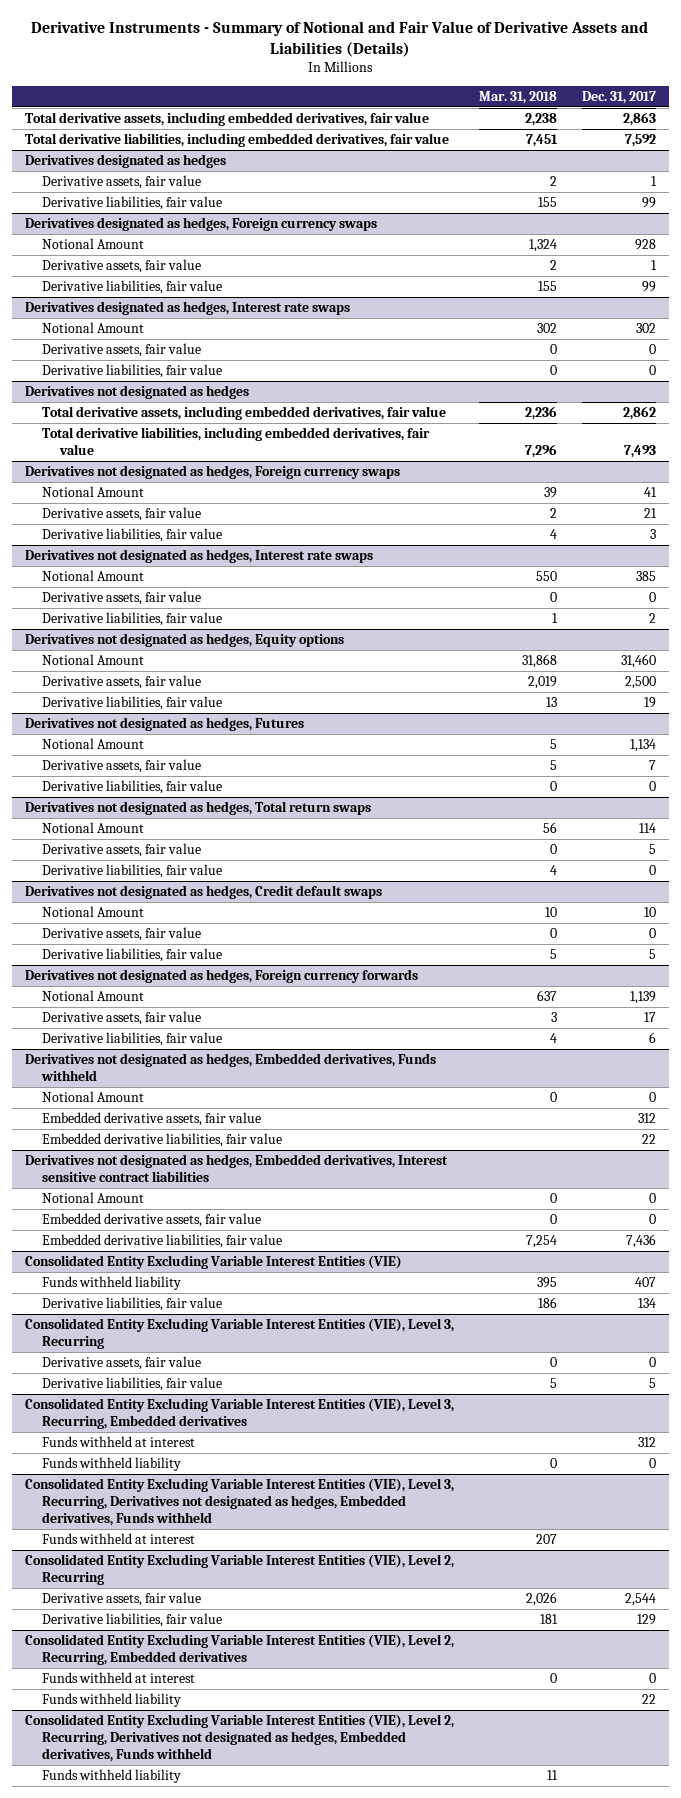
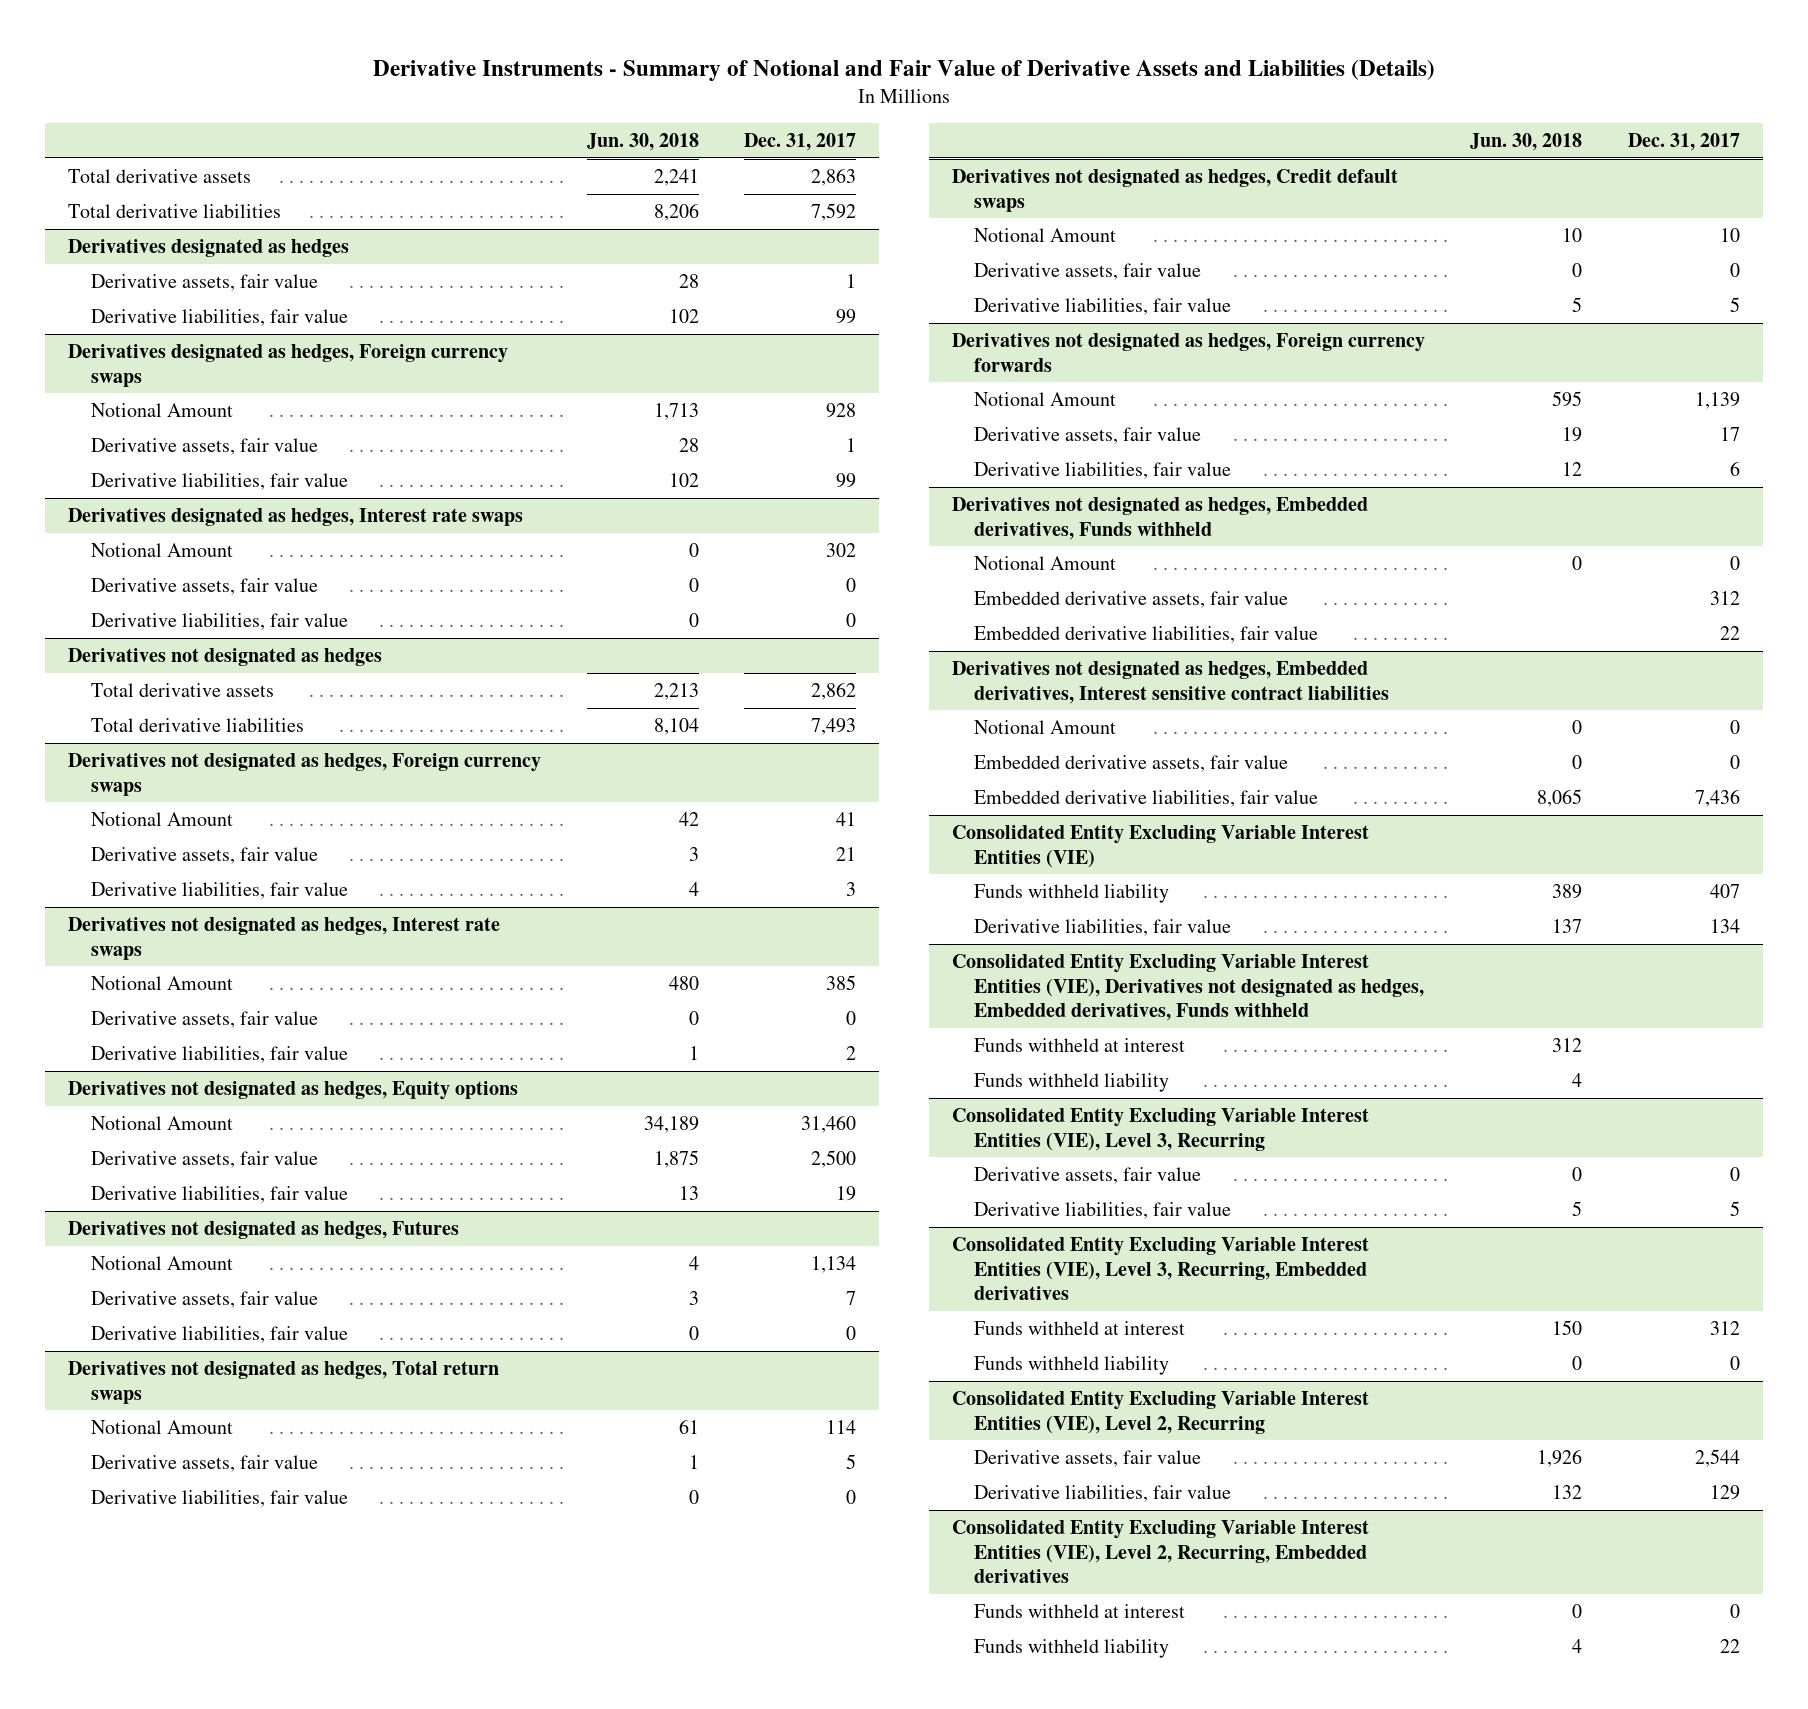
[478,90,557,104] Mar. 31, 2018 -> none
none -> [586,132,699,151] Jun. 30, 2018
[24,111,429,126] Total derivative assets, including embedded derivatives, fair value -> [68,168,252,183] Total derivative assets
[24,132,449,147] Total derivative liabilities, including embedded derivatives, fair value -> [68,203,282,218] Total derivative liabilities
[42,405,447,420] Total derivative assets, including embedded derivatives, fair value -> [90,682,274,697] Total derivative assets
[42,426,431,455] Total derivative liabilities, including embedded derivatives, fair value -> [90,717,304,732] Total derivative liabilities
none -> [951,953,1425,1022] Consolidated Entity Excluding Variable Interest Entities (VIE), Derivatives not designated as hedges, Embedded derivatives, Funds withheld
none -> [974,1037,1186,1052] Funds withheld at interest
none -> [974,1072,1170,1092] Funds withheld liability
[24,1477,454,1526] Consolidated Entity Excluding Variable Interest Entities (VIE), Level 3, Recurring, Derivatives not designated as hedges, Embedded derivatives, Funds withheld -> none
[42,1532,196,1544] Funds withheld at interest -> none
[24,1713,454,1762] Consolidated Entity Excluding Variable Interest Entities (VIE), Level 2, Recurring, Derivatives not designated as hedges, Embedded derivatives, Funds withheld -> none
[42,1768,182,1783] Funds withheld liability -> none

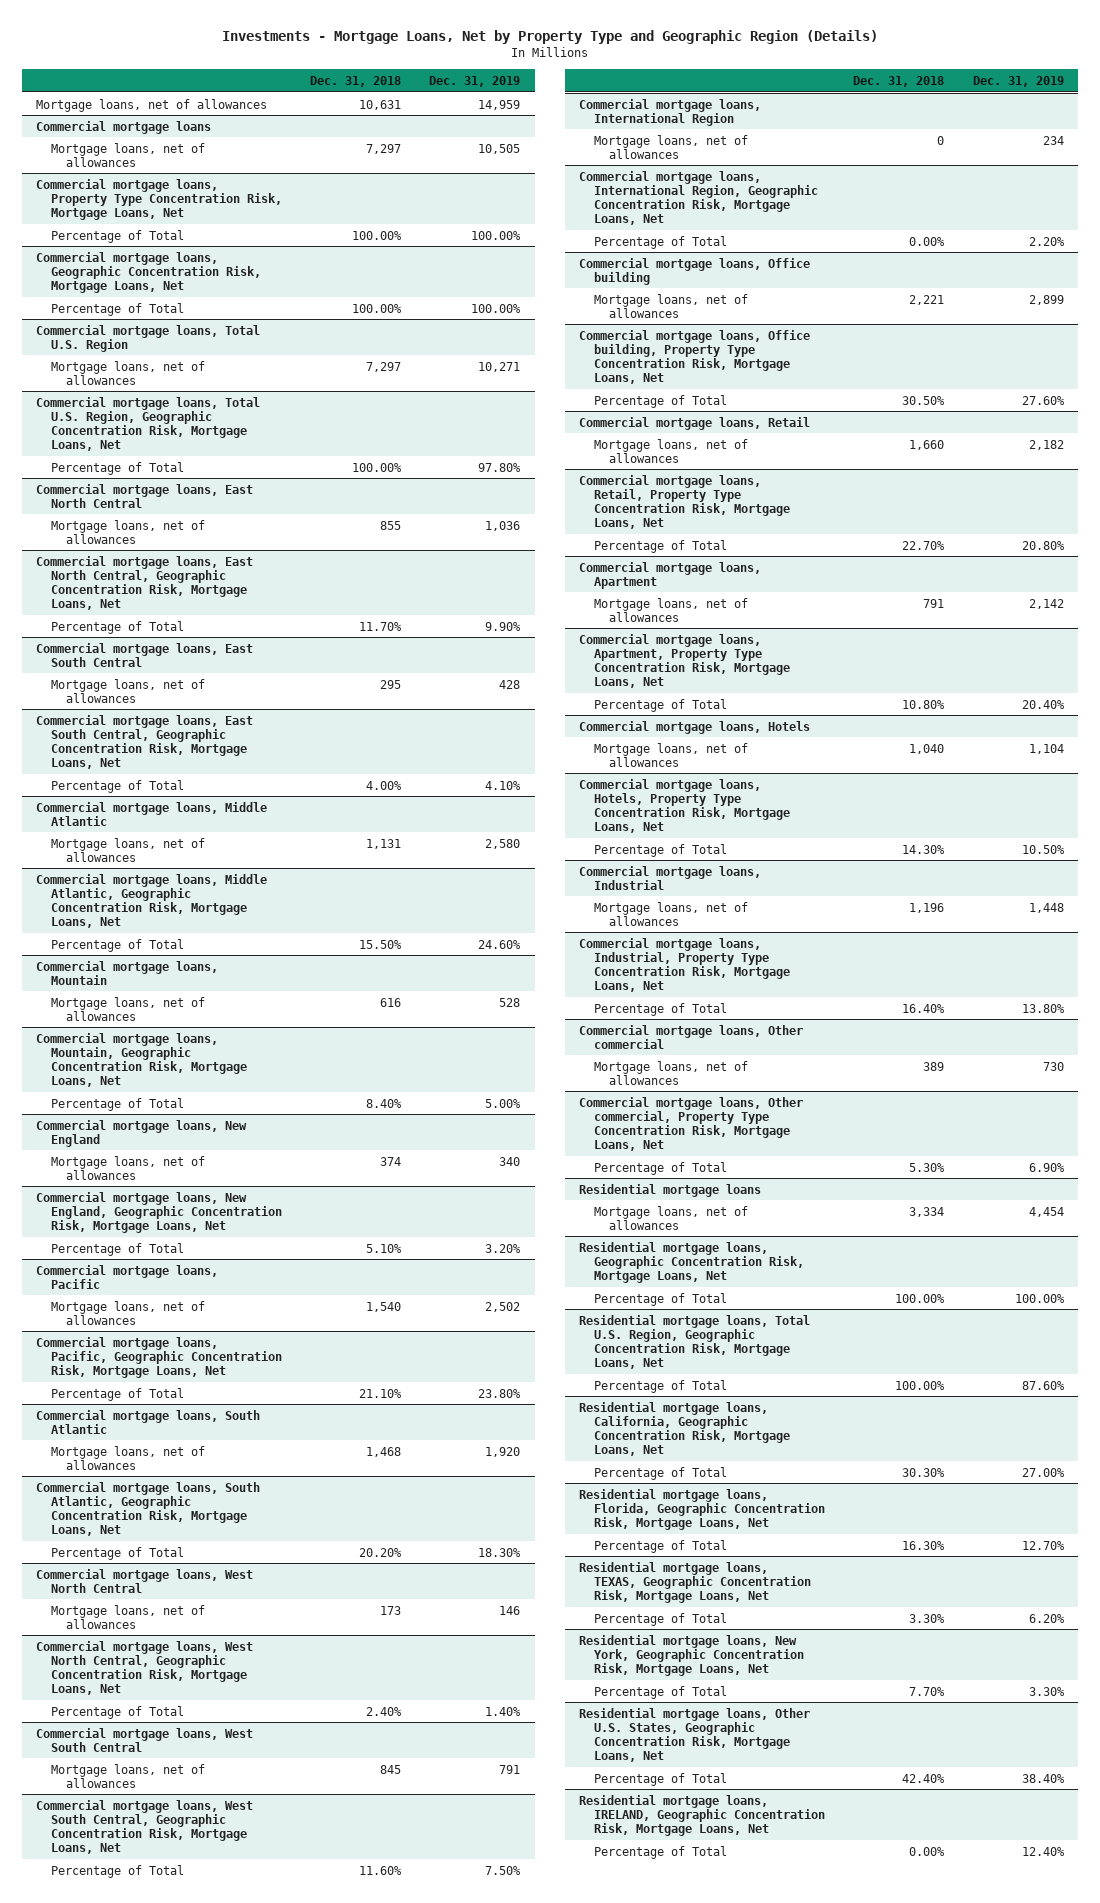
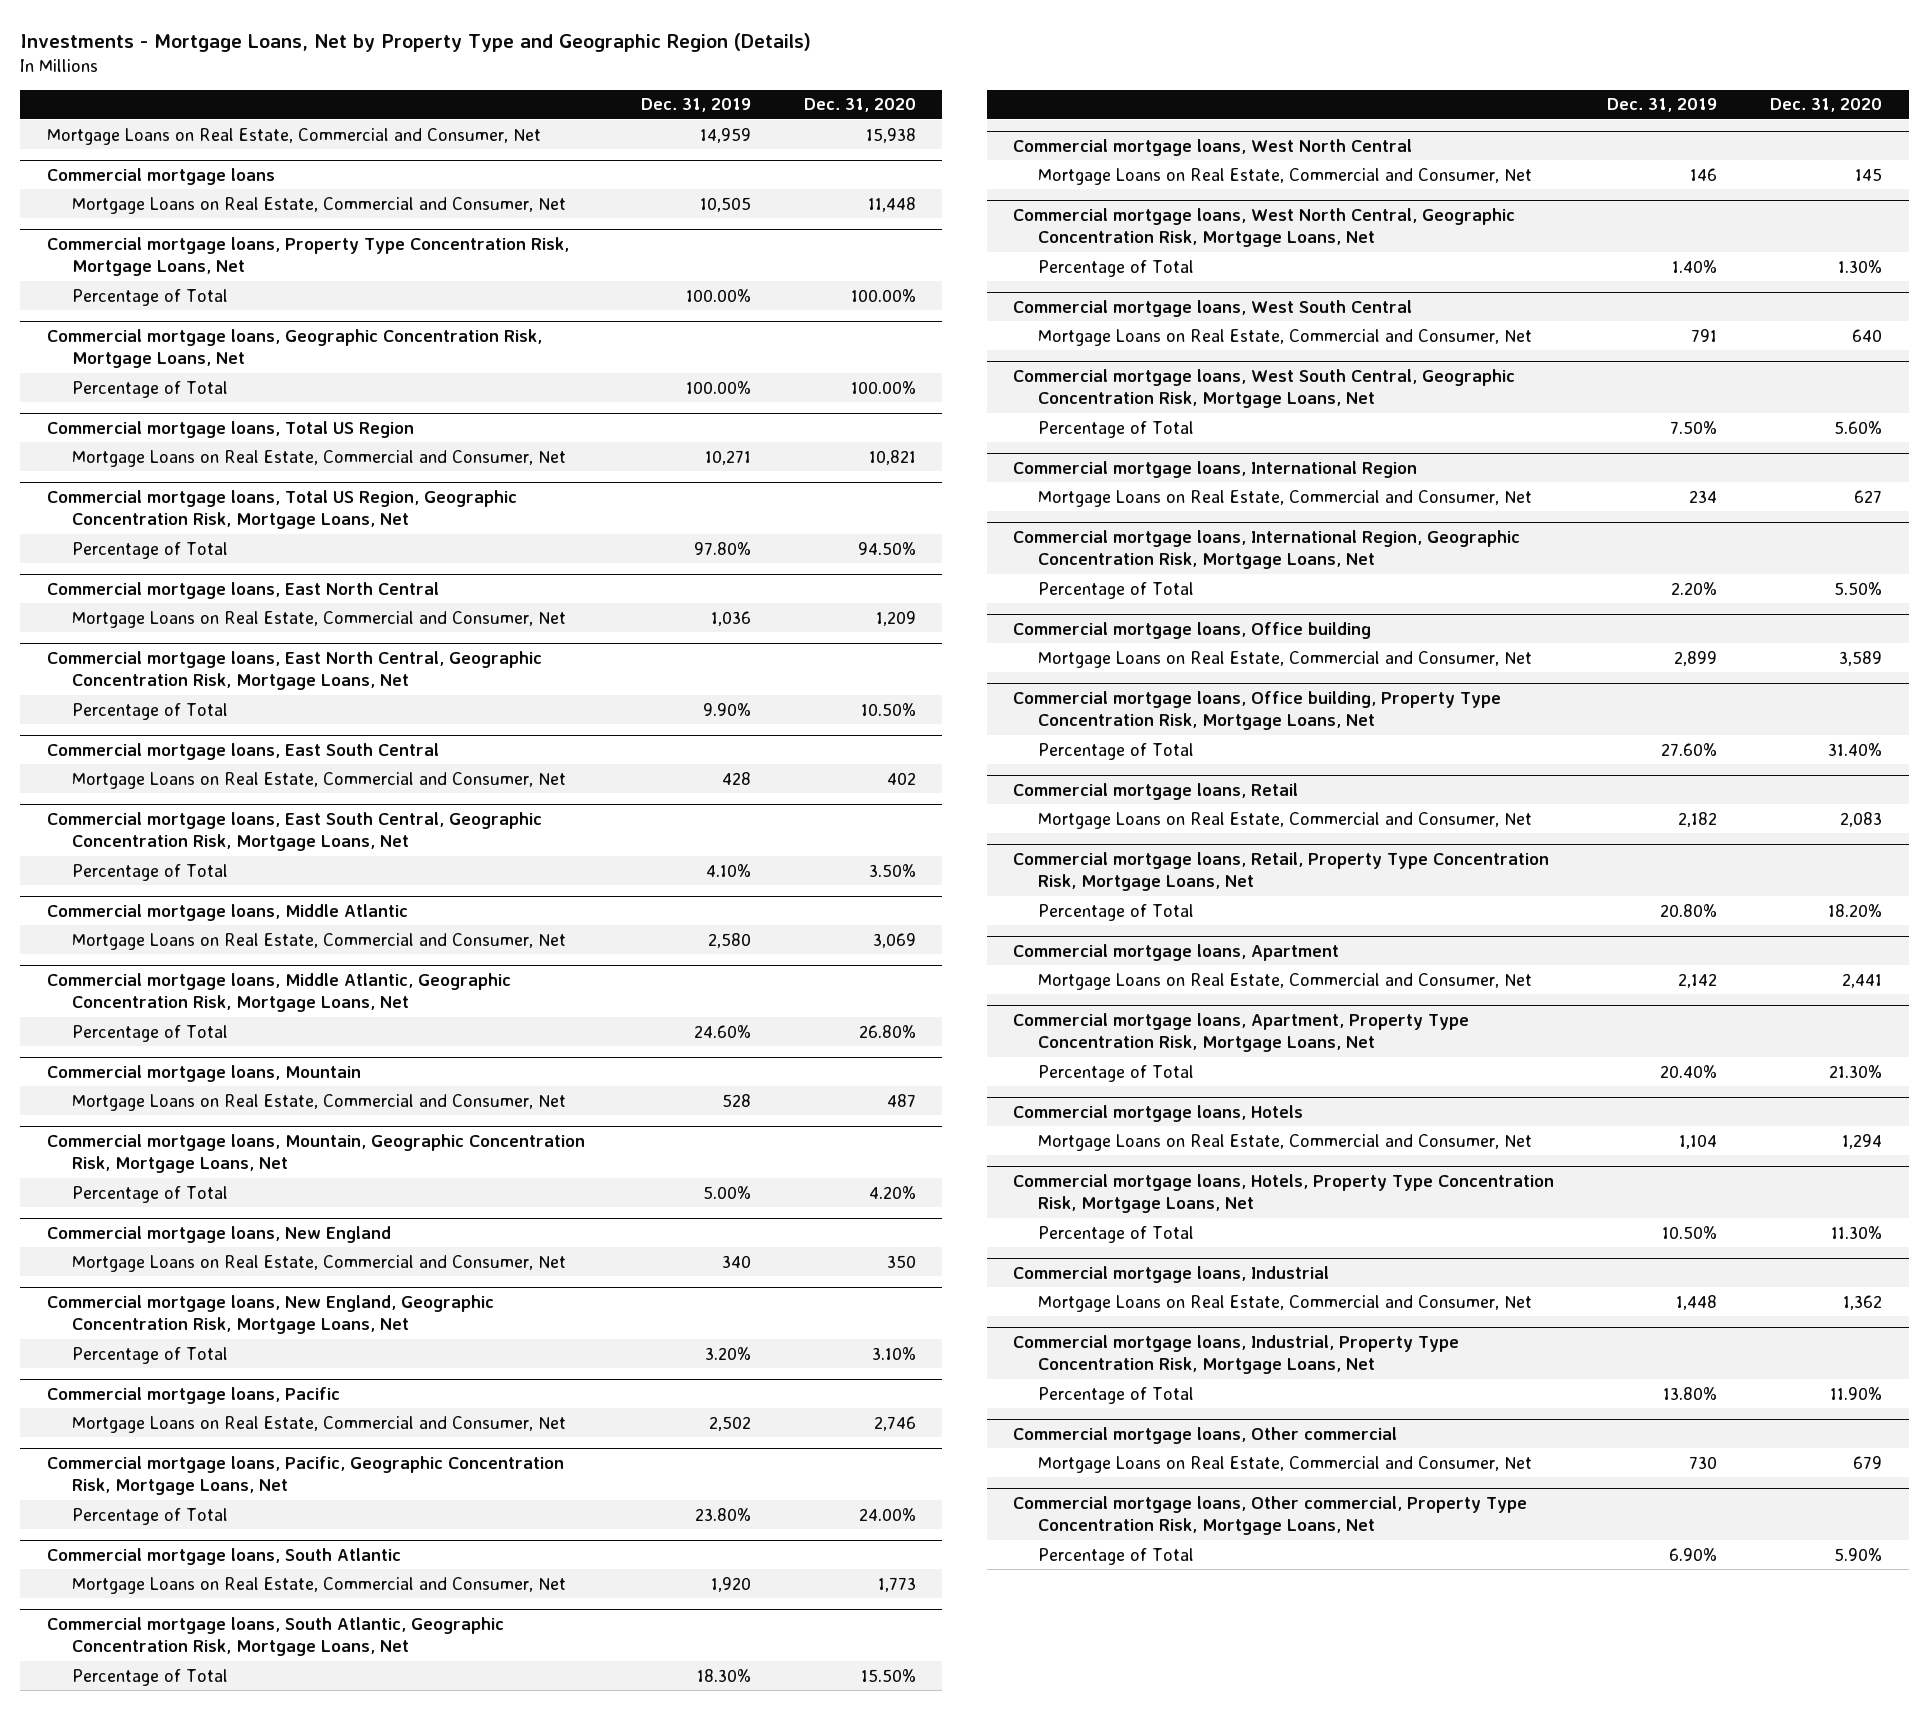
[310,75,402,87] Dec. 31, 2018 -> none
none -> [803,98,916,113] Dec. 31, 2020
[35,98,267,112] Mortgage loans, net of allowances -> [46,127,541,145] Mortgage Loans on Real Estate, Commercial and Consumer, Net
[50,142,205,167] Mortgage loans, net of allowances -> [71,196,566,214] Mortgage Loans on Real Estate, Commercial and Consumer, Net
[35,324,260,352] Commercial mortgage loans, Total U.S. Region -> [46,420,414,438] Commercial mortgage loans, Total US Region
[50,360,205,385] Mortgage loans, net of allowances -> [71,449,566,467] Mortgage Loans on Real Estate, Commercial and Consumer, Net
[35,396,260,451] Commercial mortgage loans, Total U.S. Region, Geographic Concentration Risk, Mortgage Loans, Net -> [46,489,517,530] Commercial mortgage loans, Total US Region, Geographic Concentration Risk, Mortgage Loans, Net
[50,519,205,544] Mortgage loans, net of allowances -> [71,610,566,628] Mortgage Loans on Real Estate, Commercial and Consumer, Net
[50,678,205,703] Mortgage loans, net of allowances -> [71,771,566,789] Mortgage Loans on Real Estate, Commercial and Consumer, Net
[50,837,205,862] Mortgage loans, net of allowances -> [71,932,566,950] Mortgage Loans on Real Estate, Commercial and Consumer, Net
[50,996,205,1021] Mortgage loans, net of allowances -> [71,1093,566,1111] Mortgage Loans on Real Estate, Commercial and Consumer, Net
[50,1155,205,1180] Mortgage loans, net of allowances -> [71,1254,566,1272] Mortgage Loans on Real Estate, Commercial and Consumer, Net
[50,1300,205,1325] Mortgage loans, net of allowances -> [71,1415,566,1433] Mortgage Loans on Real Estate, Commercial and Consumer, Net
[50,1445,205,1470] Mortgage loans, net of allowances -> [71,1576,566,1594] Mortgage Loans on Real Estate, Commercial and Consumer, Net
[50,1604,205,1629] Mortgage loans, net of allowances -> [1038,167,1533,185] Mortgage Loans on Real Estate, Commercial and Consumer, Net
[50,1763,205,1788] Mortgage loans, net of allowances -> [1038,328,1533,346] Mortgage Loans on Real Estate, Commercial and Consumer, Net
[594,134,749,159] Mortgage loans, net of allowances -> [1038,489,1533,507] Mortgage Loans on Real Estate, Commercial and Consumer, Net
[594,293,749,318] Mortgage loans, net of allowances -> [1038,650,1533,668] Mortgage Loans on Real Estate, Commercial and Consumer, Net
[594,438,749,463] Mortgage loans, net of allowances -> [1038,811,1533,829] Mortgage Loans on Real Estate, Commercial and Consumer, Net
[594,597,749,622] Mortgage loans, net of allowances -> [1038,972,1533,990] Mortgage Loans on Real Estate, Commercial and Consumer, Net
[594,742,749,767] Mortgage loans, net of allowances -> [1038,1133,1533,1151] Mortgage Loans on Real Estate, Commercial and Consumer, Net
[594,901,749,926] Mortgage loans, net of allowances -> [1038,1294,1533,1312] Mortgage Loans on Real Estate, Commercial and Consumer, Net
[594,1060,749,1085] Mortgage loans, net of allowances -> [1038,1455,1533,1473] Mortgage Loans on Real Estate, Commercial and Consumer, Net
[579,1183,762,1197] Residential mortgage loans -> none
[594,1205,749,1230] Mortgage loans, net of allowances -> none
[579,1241,805,1283] Residential mortgage loans, Geographic Concentration Risk, Mortgage Loans, Net -> none
[594,1292,728,1306] Percentage of Total -> none
[579,1314,811,1369] Residential mortgage loans, Total U.S. Region, Geographic Concentration Risk, Mortgage Loans, Net -> none
[594,1379,728,1393] Percentage of Total -> none
[579,1401,791,1456] Residential mortgage loans, California, Geographic Concentration Risk, Mortgage Loans, Net -> none
[594,1466,728,1480] Percentage of Total -> none
[579,1488,826,1530] Residential mortgage loans, Florida, Geographic Concentration Risk, Mortgage Loans, Net -> none
[594,1539,728,1553] Percentage of Total -> none
[579,1561,812,1603] Residential mortgage loans, TEXAS, Geographic Concentration Risk, Mortgage Loans, Net -> none
[594,1612,728,1626] Percentage of Total -> none
[579,1634,805,1676] Residential mortgage loans, New York, Geographic Concentration Risk, Mortgage Loans, Net -> none
[594,1685,728,1699] Percentage of Total -> none
[579,1707,811,1762] Residential mortgage loans, Other U.S. States, Geographic Concentration Risk, Mortgage Loans, Net -> none
[594,1772,728,1786] Percentage of Total -> none
[579,1794,826,1836] Residential mortgage loans, IRELAND, Geographic Concentration Risk, Mortgage Loans, Net -> none
[594,1845,728,1859] Percentage of Total -> none

